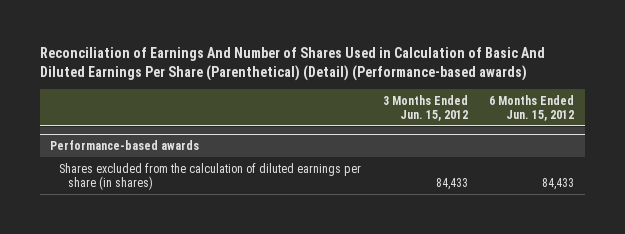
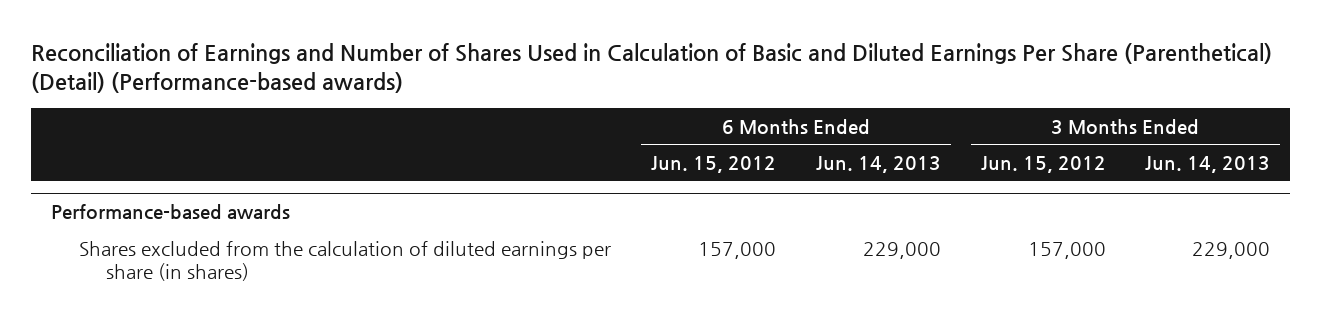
[39,47,545,81] Reconciliation of Earnings And Number of Shares Used in Calculation of Basic And Diluted Earnings Per Share (Parenthetical) (Detail) (Performance-based awards) -> [30,43,1272,94] Reconciliation of Earnings and Number of Shares Used in Calculation of Basic and Diluted Earnings Per Share (Parenthetical) (Detail) (Performance-based awards)
none -> [815,156,941,174] Jun. 14, 2013
none -> [1145,156,1271,174] Jun. 14, 2013
[435,177,468,190] 84,433 -> [1027,241,1106,259] 157,000
[542,177,575,190] 84,433 -> [697,241,776,259] 157,000

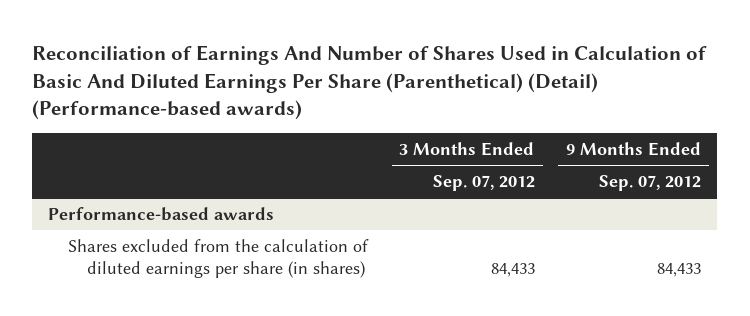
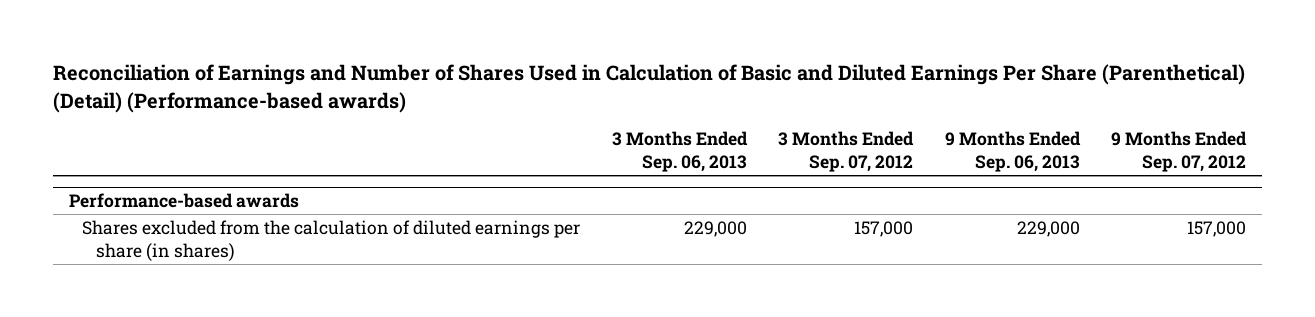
[32,45,708,121] Reconciliation of Earnings And Number of Shares Used in Calculation of Basic And Diluted Earnings Per Share (Parenthetical) (Detail) (Performance-based awards) -> [53,64,1246,113] Reconciliation of Earnings and Number of Shares Used in Calculation of Basic and Diluted Earnings Per Share (Parenthetical) (Detail) (Performance-based awards)
none -> [611,131,748,172] 3 Months Ended Sep. 06, 2013
none -> [944,131,1081,172] 9 Months Ended Sep. 06, 2013
[490,263,535,278] 84,433 -> [854,220,914,237] 157,000
[657,263,702,278] 84,433 -> [1187,220,1247,237] 157,000

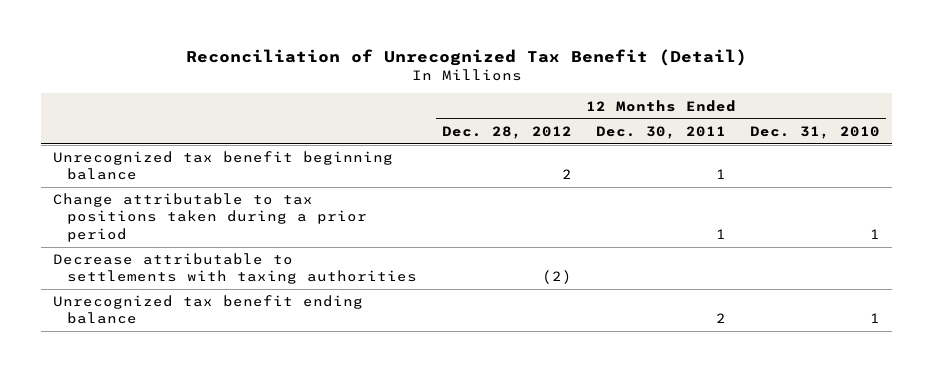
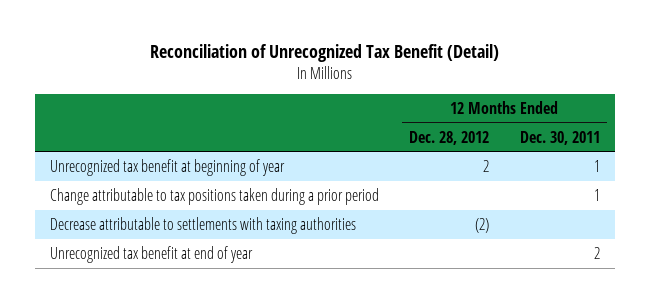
[749,125,880,139] Dec. 31, 2010 -> none
[53,151,394,181] Unrecognized tax benefit beginning balance -> [49,158,285,176] Unrecognized tax benefit at beginning of year
[53,295,364,325] Unrecognized tax benefit ending balance -> [49,245,253,263] Unrecognized tax benefit at end of year

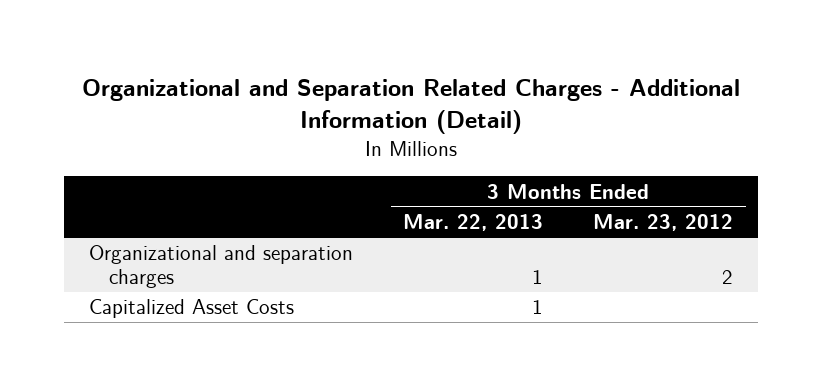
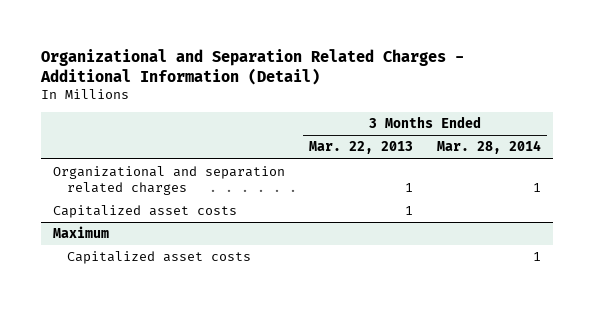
[593,214,734,232] Mar. 23, 2012 -> none
none -> [437,140,542,155] Mar. 28, 2014
[89,245,354,289] Organizational and separation charges -> [53,166,286,196] Organizational and separation related charges
[89,299,295,319] Capitalized Asset Costs -> [53,205,238,219] Capitalized asset costs
none -> [53,226,110,239] Maximum
none -> [67,251,252,265] Capitalized asset costs

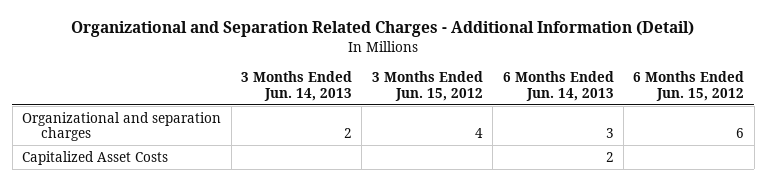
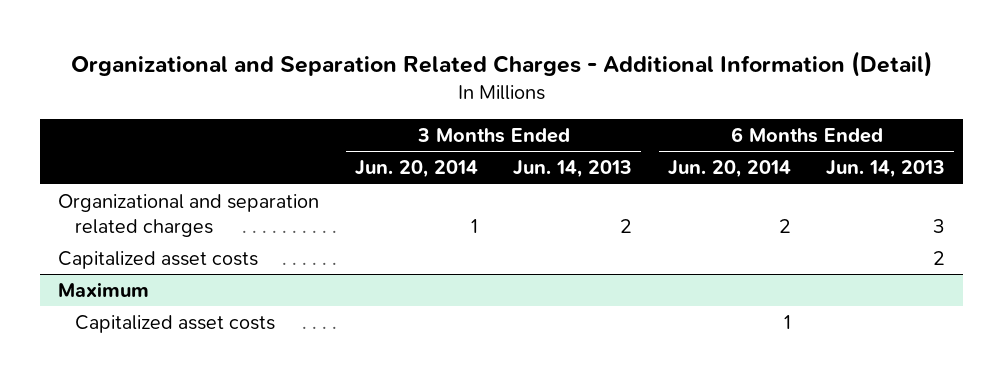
[371,71,483,101] 3 Months Ended Jun. 15, 2012 -> none
[633,71,745,101] 6 Months Ended Jun. 15, 2012 -> none
none -> [354,160,478,179] Jun. 20, 2014
none -> [667,160,791,179] Jun. 20, 2014
[22,111,222,142] Organizational and separation charges -> [58,194,320,237] Organizational and separation related charges
[22,150,169,165] Capitalized Asset Costs -> [58,251,259,270] Capitalized asset costs
none -> [58,282,150,298] Maximum
none -> [75,315,276,334] Capitalized asset costs

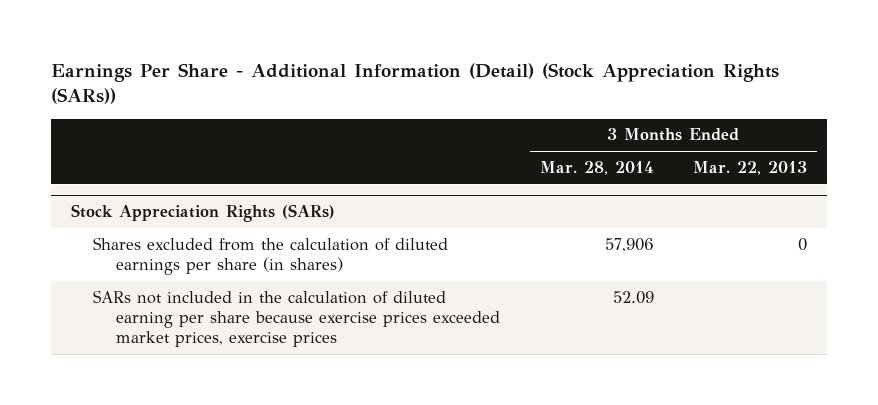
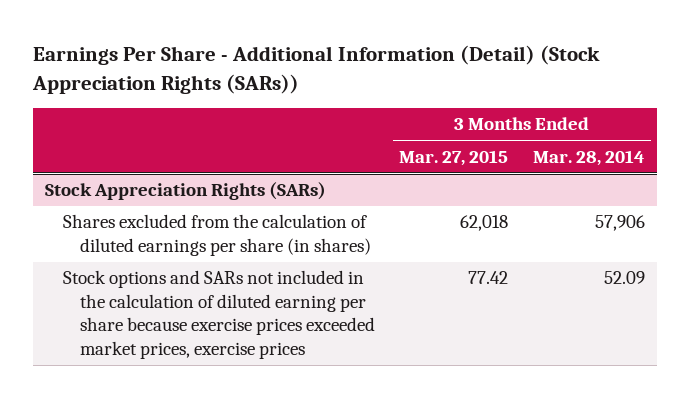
[692,160,807,175] Mar. 22, 2013 -> none
none -> [399,149,509,166] Mar. 27, 2015
[93,289,501,348] SARs not included in the calculation of diluted earning per share because exercise prices exceeded market prices, exercise prices -> [62,270,376,359] Stock options and SARs not included in the calculation of diluted earning per share because exercise prices exceeded market prices, exercise prices

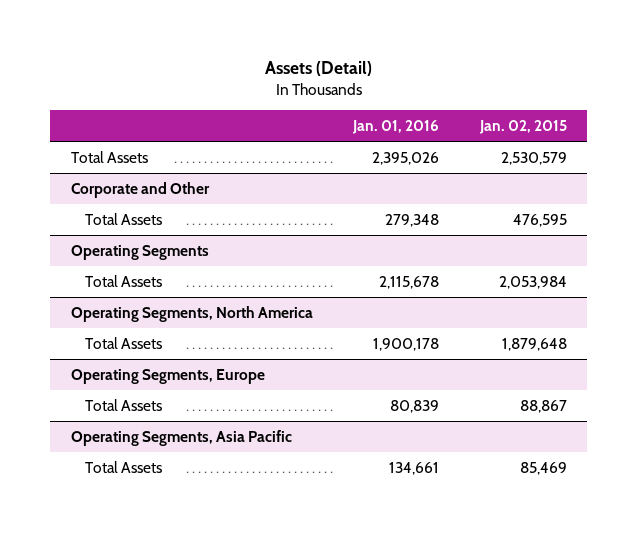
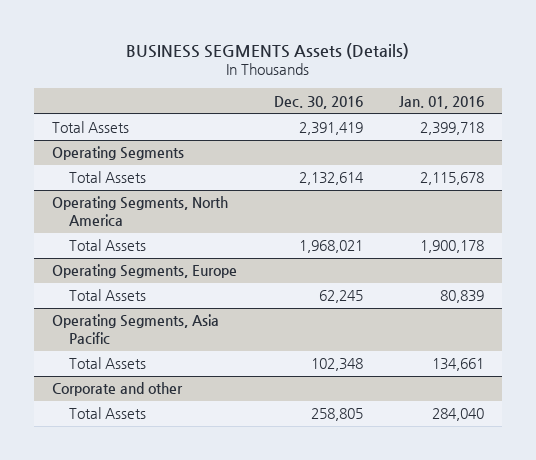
[264,60,372,76] Assets (Detail) -> [126,42,410,59] BUSINESS SEGMENTS Assets (Details)
[478,119,567,134] Jan. 02, 2015 -> none
none -> [273,95,363,109] Dec. 30, 2016
[70,181,210,198] Corporate and Other -> none
[85,212,163,225] Total Assets -> none
[372,151,440,165] 2,395,026 -> [419,122,484,136] 2,399,718
none -> [52,382,184,397] Corporate and other
none -> [68,407,146,420] Total Assets

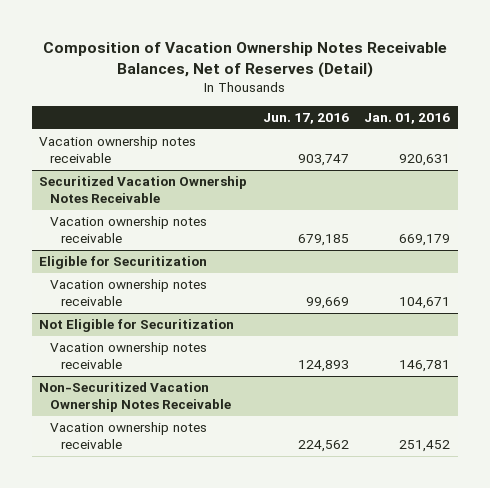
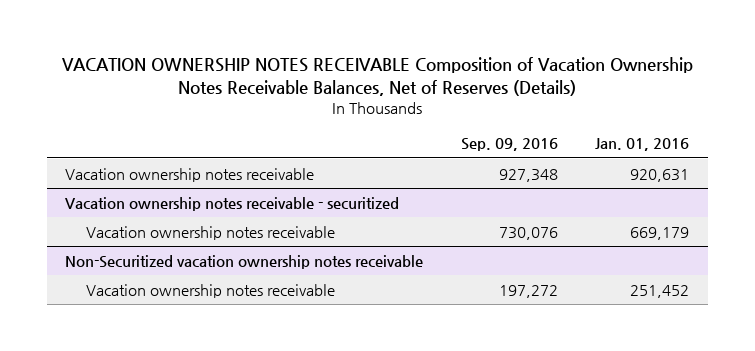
[42,41,447,78] Composition of Vacation Ownership Notes Receivable Balances, Net of Reserves (Detail) -> [62,56,694,97] VACATION OWNERSHIP NOTES RECEIVABLE Composition of Vacation Ownership Notes Receivable Balances, Net of Reserves (Details)
[262,112,349,124] Jun. 17, 2016 -> none
none -> [460,138,558,152] Sep. 09, 2016
[39,176,248,203] Securitized Vacation Ownership Notes Receivable -> [65,196,400,211] Vacation ownership notes receivable - securitized
[39,256,208,270] Eligible for Securitization -> none
[50,279,208,306] Vacation ownership notes receivable -> none
[39,319,235,333] Not Eligible for Securitization -> none
[50,342,208,369] Vacation ownership notes receivable -> none
[39,382,232,412] Non-Securitized Vacation Ownership Notes Receivable -> [65,254,424,269] Non-Securitized vacation ownership notes receivable

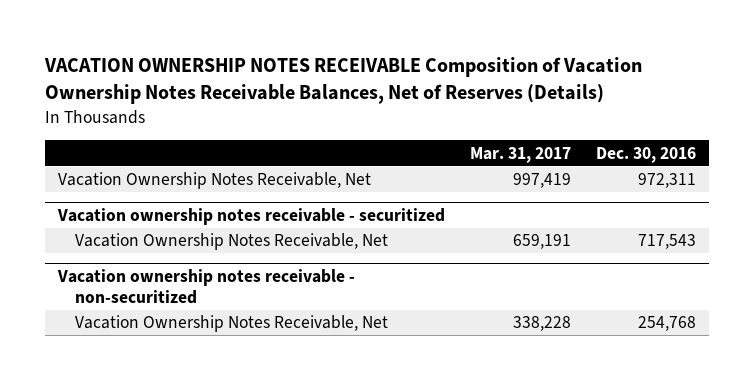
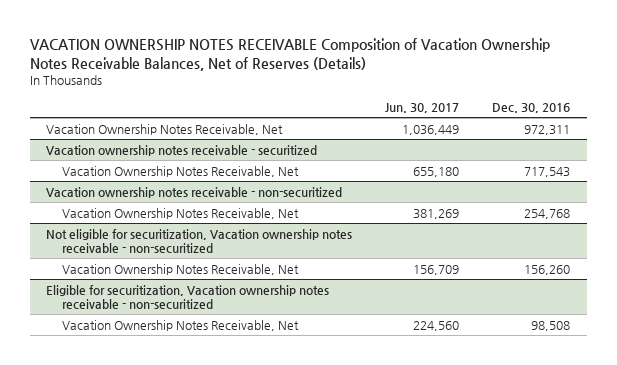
[469,146,571,163] Mar. 31, 2017 -> none
none -> [385,102,460,113] Jun. 30, 2017
none -> [46,228,353,254] Not eligible for securitization, Vacation ownership notes receivable - non-securitized
none -> [61,263,299,275] Vacation Ownership Notes Receivable, Net
none -> [46,284,330,310] Eligible for securitization, Vacation ownership notes receivable - non-securitized
none -> [61,319,299,331] Vacation Ownership Notes Receivable, Net

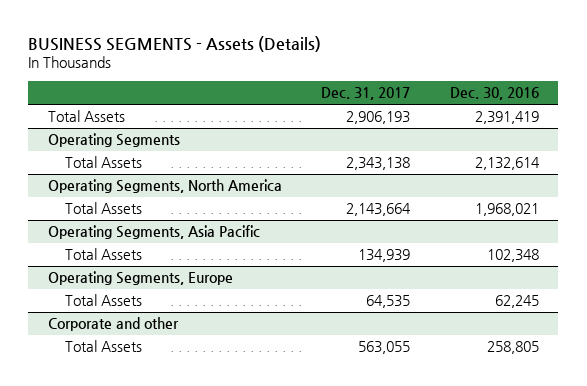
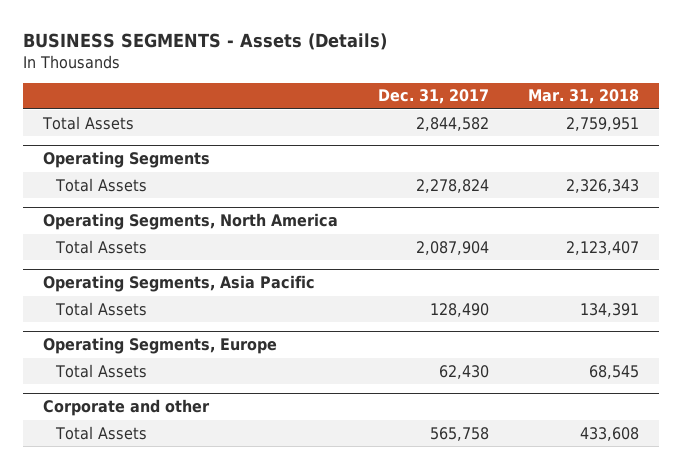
[449,87,539,101] Dec. 30, 2016 -> none
none -> [528,89,640,105] Mar. 31, 2018
[346,111,411,125] 2,906,193 -> [415,116,489,131] 2,844,582
[346,157,411,171] 2,343,138 -> [415,178,489,193] 2,278,824
[346,203,412,217] 2,143,664 -> [415,240,489,255] 2,087,904
[358,249,411,263] 134,939 -> [429,302,489,317] 128,490
[366,295,411,309] 64,535 -> [438,364,489,379] 62,430
[358,341,411,355] 563,055 -> [429,426,489,441] 565,758

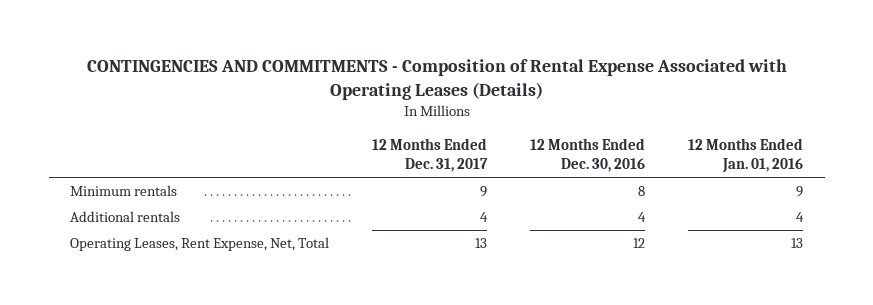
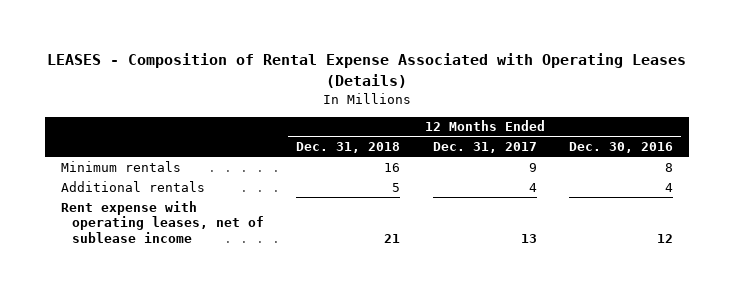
[86,59,787,100] CONTINGENCIES AND COMMITMENTS - Composition of Rental Expense Associated with Operating Leases (Details) -> [47,53,687,88] LEASES - Composition of Rental Expense Associated with Operating Leases (Details)
[688,138,804,174] 12 Months Ended Jan. 01, 2016 -> none
none -> [296,142,401,154] Dec. 31, 2018
[70,237,330,252] Operating Leases, Rent Expense, Net, Total -> [61,200,264,244] Rent expense with operating leases, net of sublease income

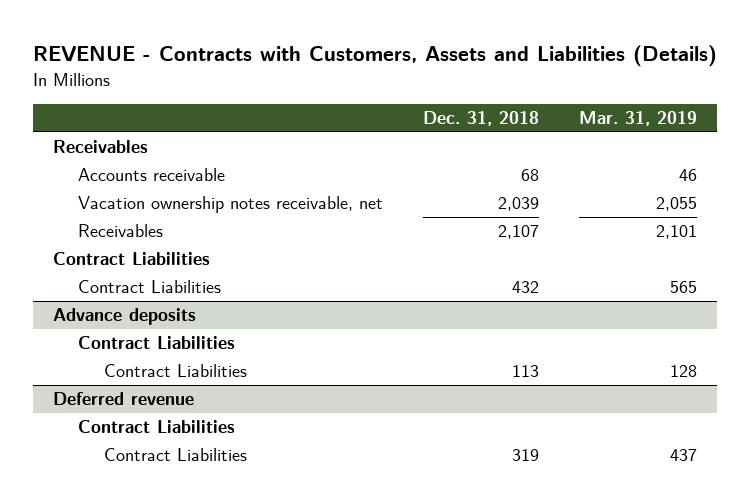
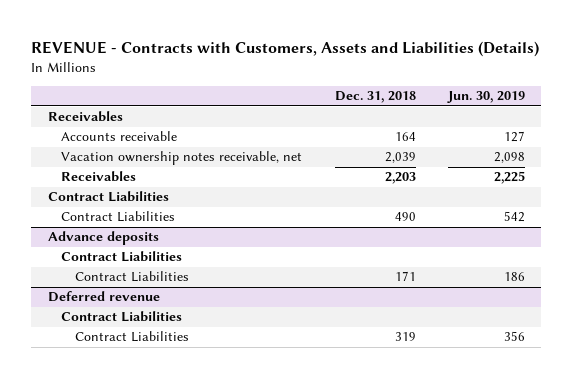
[579,111,698,127] Mar. 31, 2019 -> none
none -> [446,91,525,104] Jun. 30, 2019
[521,169,540,182] 68 -> [394,132,416,142] 164
[498,225,540,240] 2,107 -> [384,172,416,185] 2,203
[512,281,540,294] 432 -> [394,212,416,222] 490
[512,365,540,378] 113 -> [394,271,416,282] 171

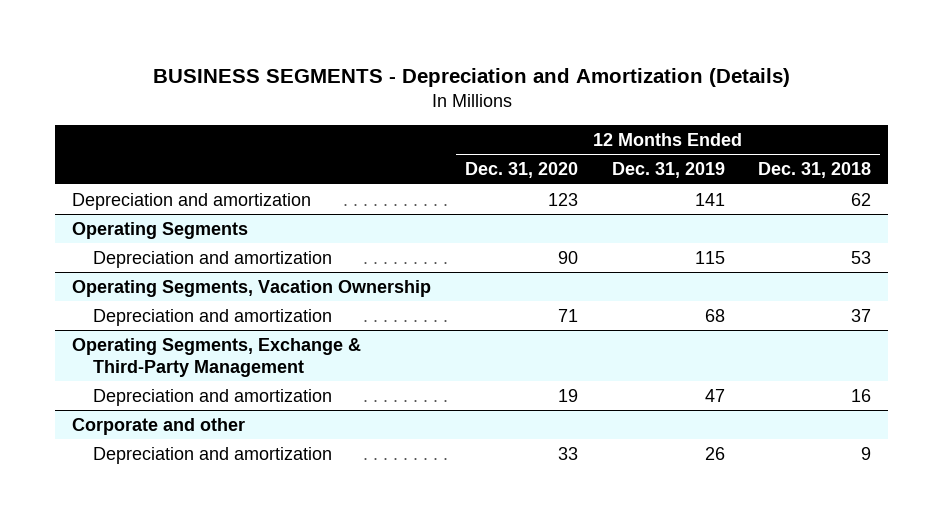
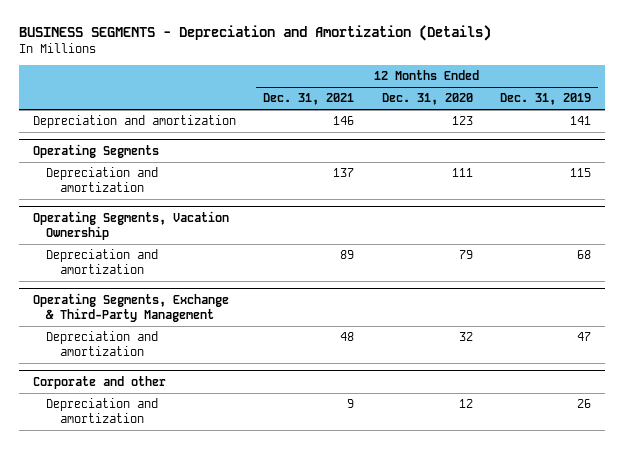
[758,162,872,179] Dec. 31, 2018 -> none
none -> [263,93,355,106] Dec. 31, 2021
[557,250,578,264] 90 -> [451,168,473,178] 111
[557,308,578,322] 71 -> [458,250,473,260] 79
[557,388,578,402] 19 -> [458,332,473,342] 32
[557,446,578,460] 33 -> [458,399,473,409] 12

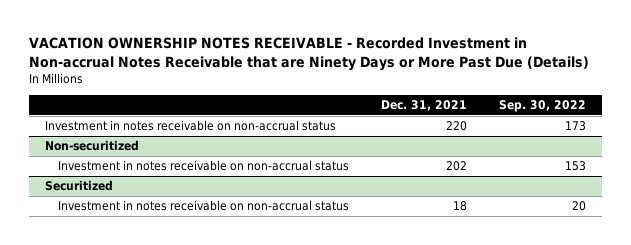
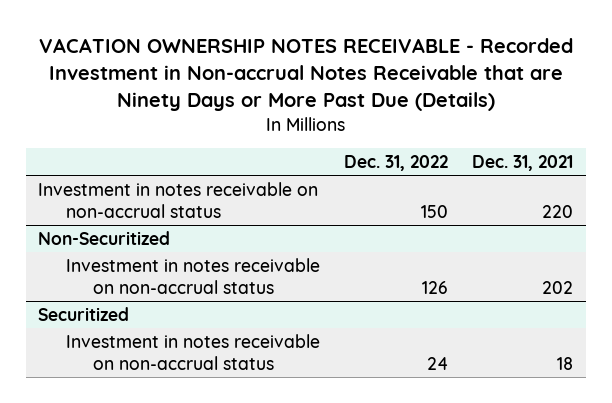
[499,100,587,113] Sep. 30, 2022 -> none
none -> [344,154,449,171] Dec. 31, 2022
[44,140,139,152] Non-securitized -> [38,230,171,245] Non-Securitized

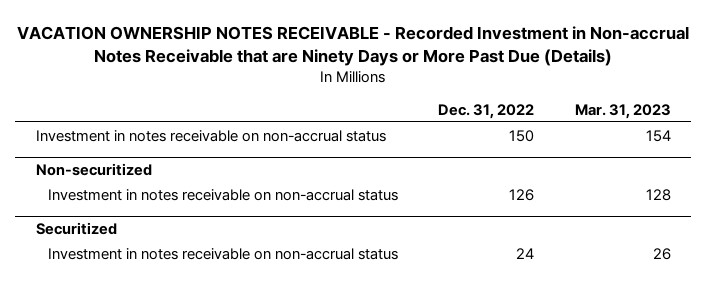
[472,154,574,171] Dec. 31, 2021 -> none
none -> [574,103,671,119] Mar. 31, 2023
[38,230,171,245] Non-Securitized -> [35,163,152,177] Non-securitized

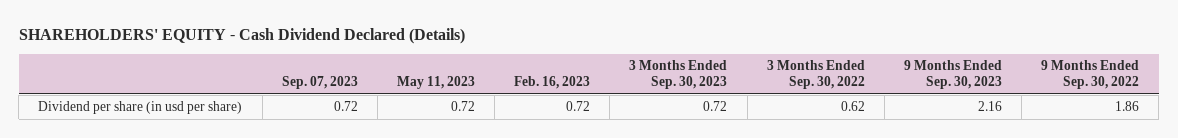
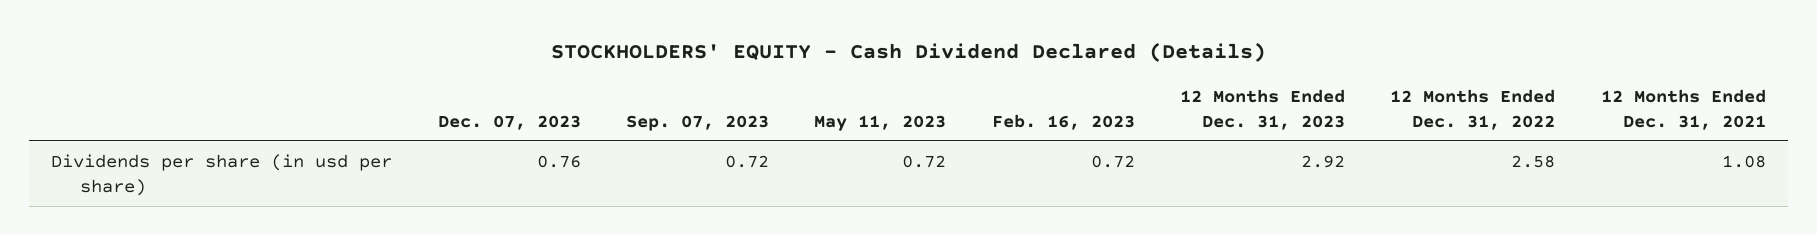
[18,28,465,45] SHAREHOLDERS' EQUITY - Cash Dividend Declared (Details) -> [550,42,1266,63] STOCKHOLDERS' EQUITY - Cash Dividend Declared (Details)
[629,60,728,90] 3 Months Ended Sep. 30, 2023 -> none
[766,60,865,90] 3 Months Ended Sep. 30, 2022 -> none
[904,60,1003,90] 9 Months Ended Sep. 30, 2023 -> none
[1041,60,1140,90] 9 Months Ended Sep. 30, 2022 -> none
none -> [437,114,581,130] Dec. 07, 2023
none -> [1180,89,1346,130] 12 Months Ended Dec. 31, 2023
none -> [1390,89,1556,130] 12 Months Ended Dec. 31, 2022
none -> [1600,89,1766,130] 12 Months Ended Dec. 31, 2021
[38,101,243,115] Dividend per share (in usd per share) -> [51,154,393,196] Dividends per share (in usd per share)

